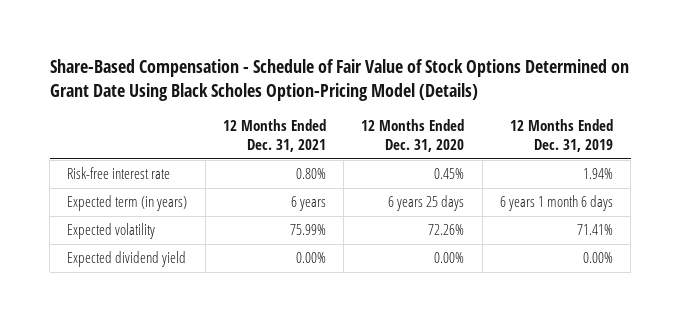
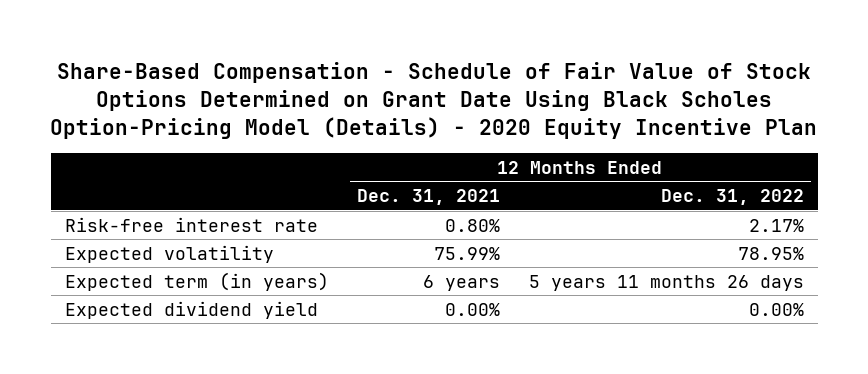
[49,59,629,101] Share-Based Compensation - Schedule of Fair Value of Stock Options Determined on Grant Date Using Black Scholes Option-Pricing Model (Details) -> [50,61,818,139] Share-Based Compensation - Schedule of Fair Value of Stock Options Determined on Grant Date Using Black Scholes Option-Pricing Model (Details) - 2020 Equity Incentive Plan
[361,119,465,153] 12 Months Ended Dec. 31, 2020 -> none
[509,119,613,153] 12 Months Ended Dec. 31, 2019 -> none
none -> [660,189,804,206] Dec. 31, 2022
[67,195,188,212] Expected term (in years) -> [64,271,329,291] Expected term (in years)

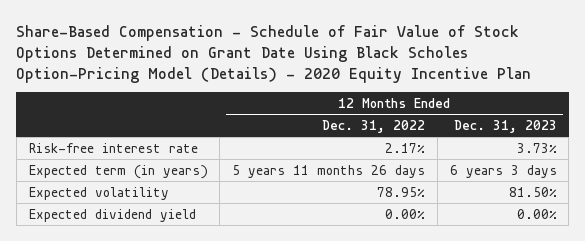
[357,189,501,206] Dec. 31, 2021 -> none
none -> [453,119,557,133] Dec. 31, 2023
[64,244,274,263] Expected volatility -> [28,186,169,200] Expected volatility

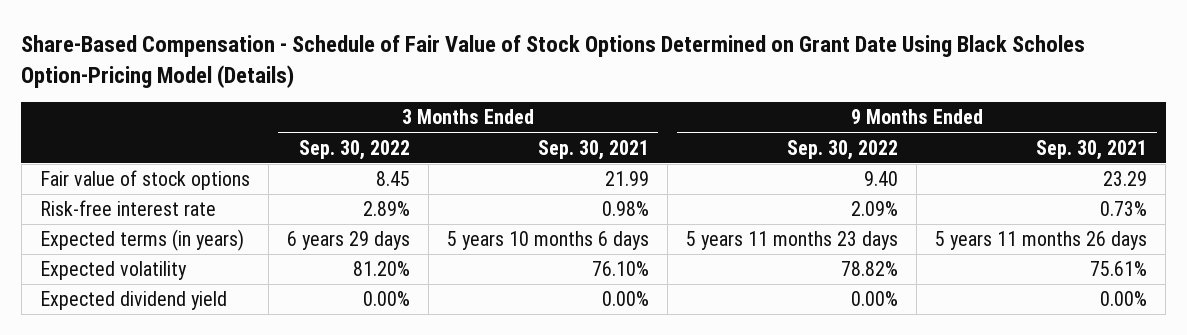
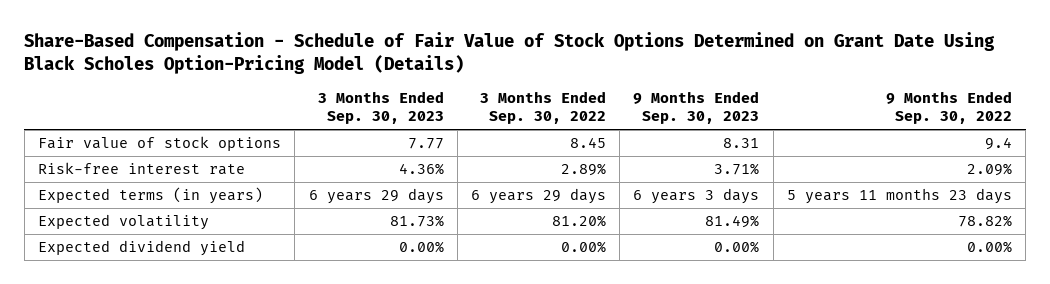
[537,139,649,160] Sep. 30, 2021 -> none
[1036,139,1148,160] Sep. 30, 2021 -> none
none -> [317,90,444,125] 3 Months Ended Sep. 30, 2023
none -> [633,90,760,125] 9 Months Ended Sep. 30, 2023
[864,171,899,187] 9.40 -> [984,137,1012,151] 9.4

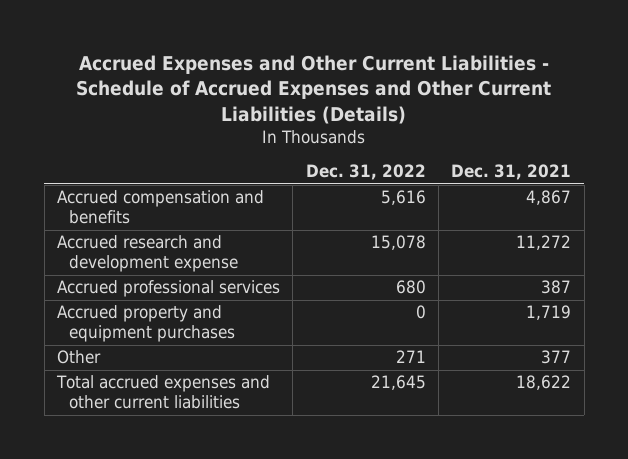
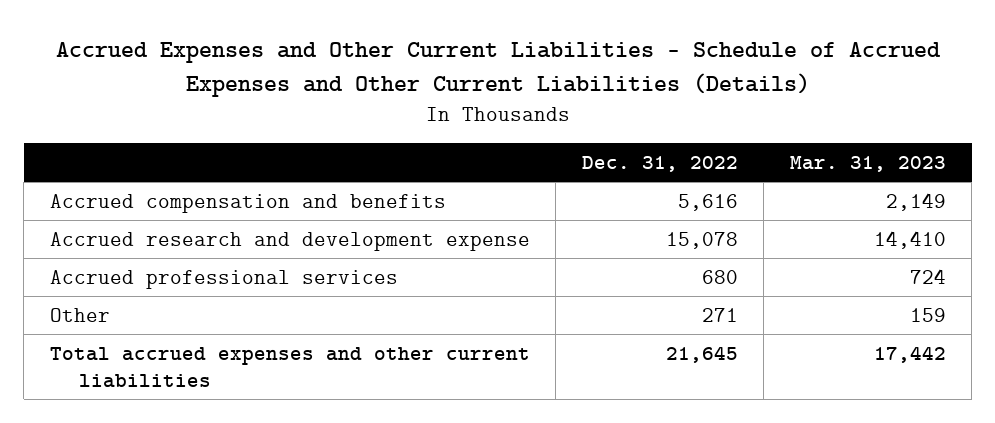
[451,164,572,181] Dec. 31, 2021 -> none
none -> [789,155,946,172] Mar. 31, 2023
[57,305,235,343] Accrued property and equipment purchases -> none

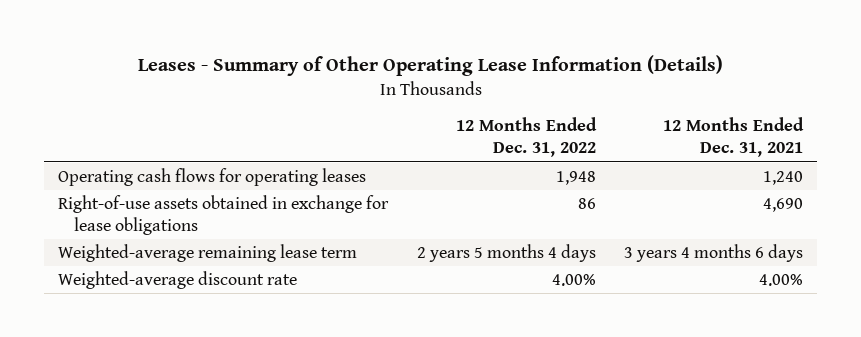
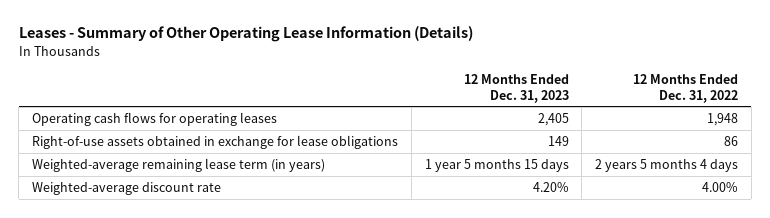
[662,117,804,158] 12 Months Ended Dec. 31, 2021 -> none
none -> [463,74,569,103] 12 Months Ended Dec. 31, 2023
[58,244,358,263] Weighted-average remaining lease term -> [32,158,326,173] Weighted-average remaining lease term (in years)

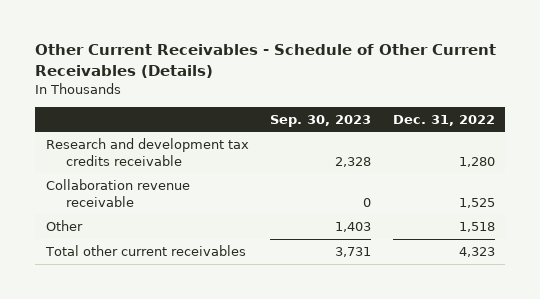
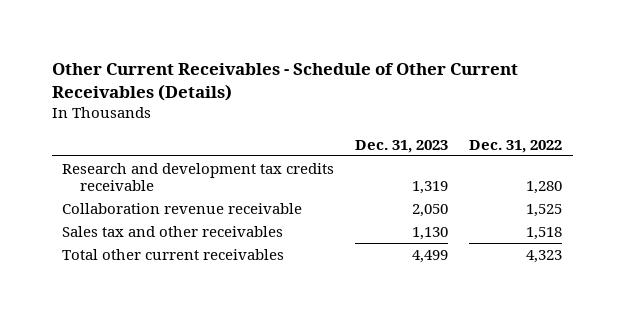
[270,114,372,127] Sep. 30, 2023 -> none
none -> [355,139,449,153] Dec. 31, 2023
[45,220,83,232] Other -> [62,225,284,237] Sales tax and other receivables

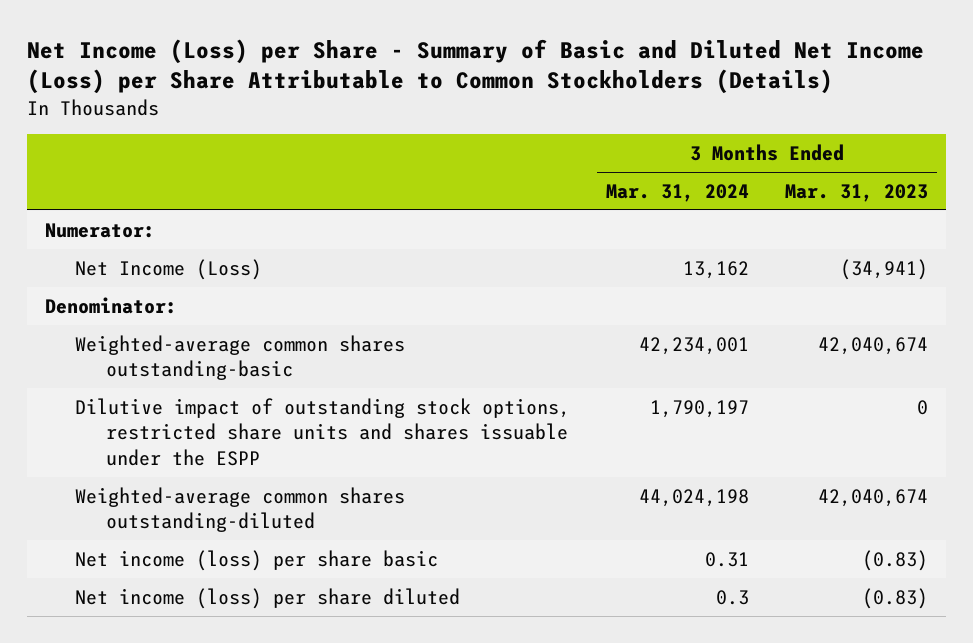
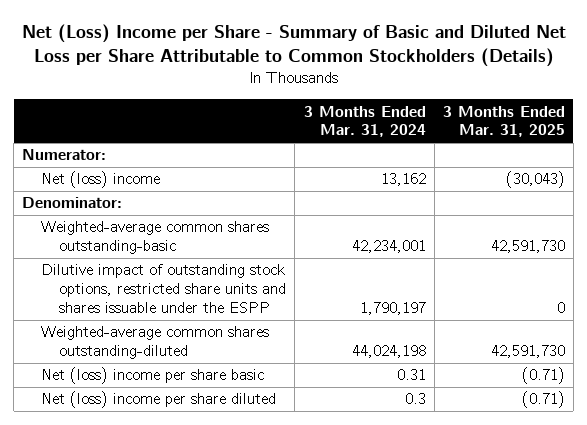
[27,38,925,95] Net Income (Loss) per Share - Summary of Basic and Diluted Net Income (Loss) per Share Attributable to Common Stockholders (Details) -> [21,24,566,68] Net (Loss) Income per Share - Summary of Basic and Diluted Net Loss per Share Attributable to Common Stockholders (Details)
[785,183,929,202] Mar. 31, 2023 -> none
none -> [442,105,565,138] 3 Months Ended Mar. 31, 2025
[75,258,263,280] Net Income (Loss) -> [40,171,160,189] Net (loss) income
[75,549,439,571] Net income (loss) per share basic -> [40,367,264,385] Net (loss) income per share basic
[75,587,461,609] Net income (loss) per share diluted -> [40,391,276,409] Net (loss) income per share diluted

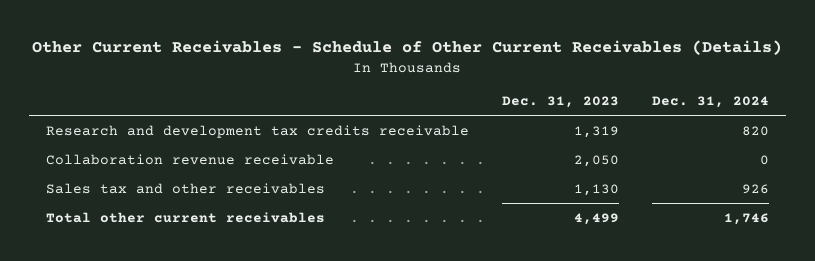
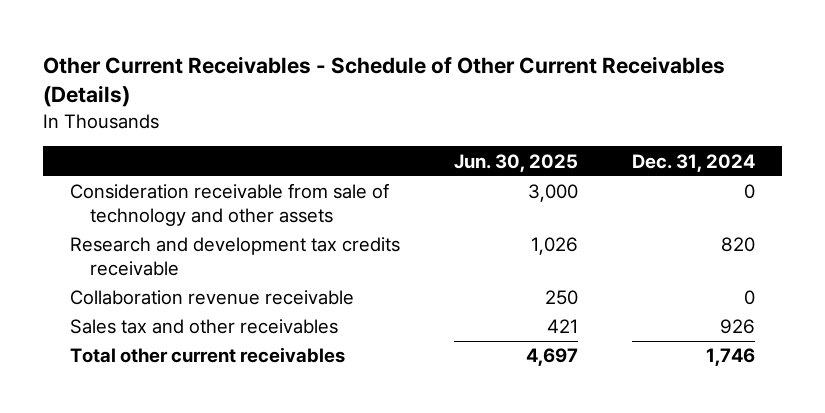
[501,96,619,109] Dec. 31, 2023 -> none
none -> [453,153,578,172] Jun. 30, 2025
none -> [70,183,390,226] Consideration receivable from sale of technology and other assets

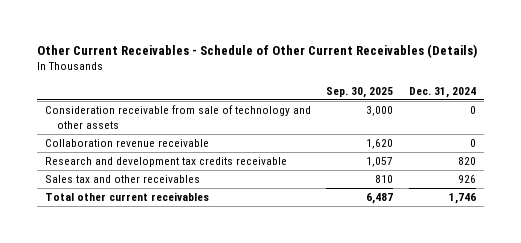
[453,153,578,172] Jun. 30, 2025 -> none
none -> [326,86,394,98] Sep. 30, 2025
[70,237,401,276] Research and development tax credits receivable -> [44,157,287,168] Research and development tax credits receivable

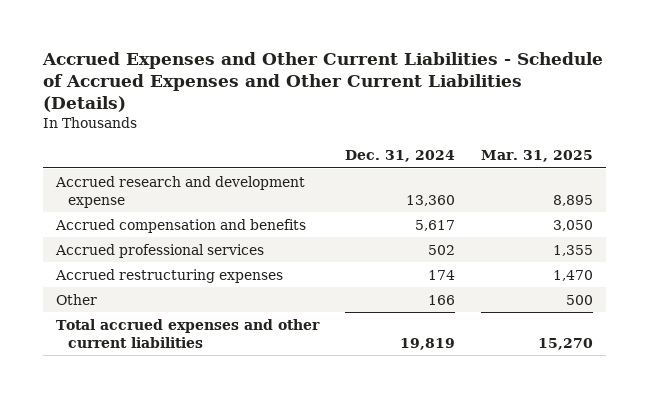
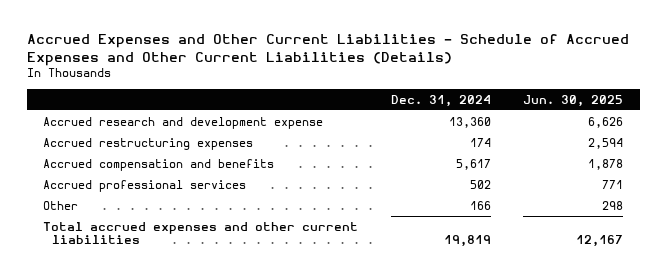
[480,150,593,163] Mar. 31, 2025 -> none
none -> [523,94,624,107] Jun. 30, 2025
[55,268,284,283] Accrued restructuring expenses -> [43,137,254,150] Accrued restructuring expenses

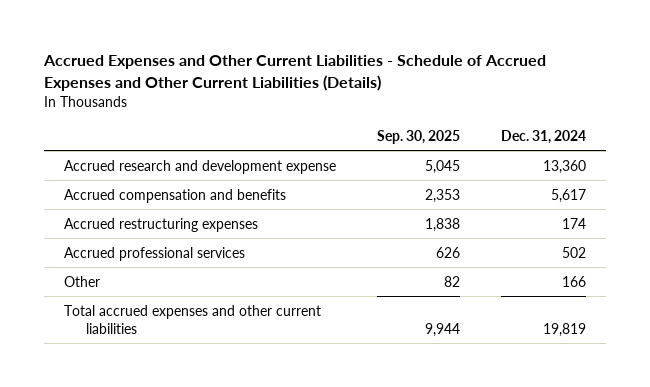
[523,94,624,107] Jun. 30, 2025 -> none
none -> [377,129,461,144] Sep. 30, 2025
[43,137,254,150] Accrued restructuring expenses -> [64,217,259,232] Accrued restructuring expenses

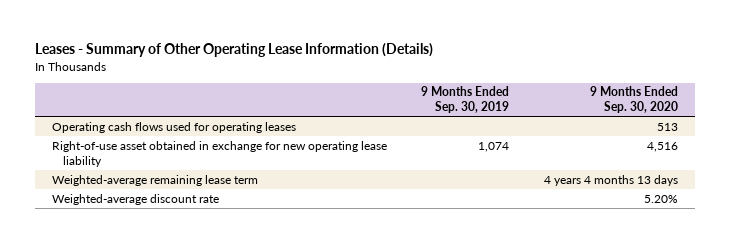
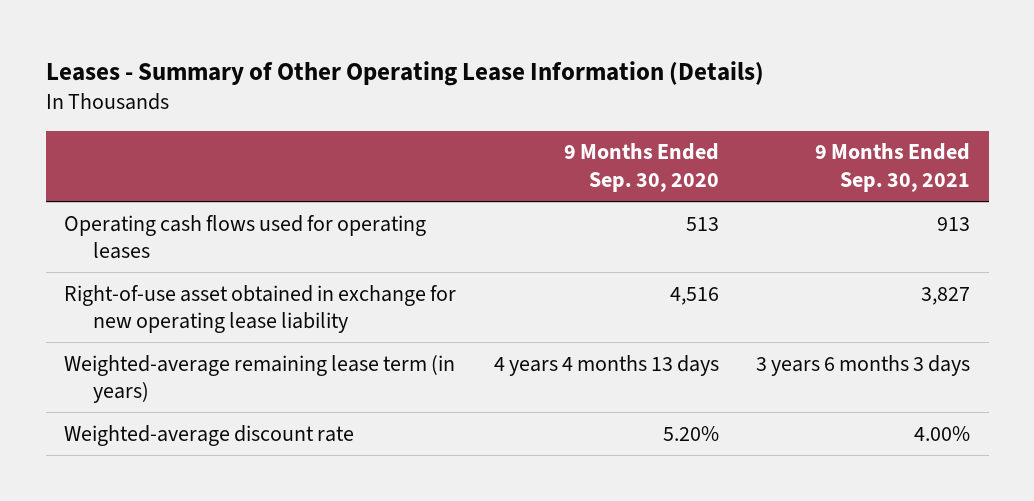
[421,86,510,114] 9 Months Ended Sep. 30, 2019 -> none
none -> [814,143,970,193] 9 Months Ended Sep. 30, 2021
[52,174,259,186] Weighted-average remaining lease term -> [64,354,456,404] Weighted-average remaining lease term (in years)

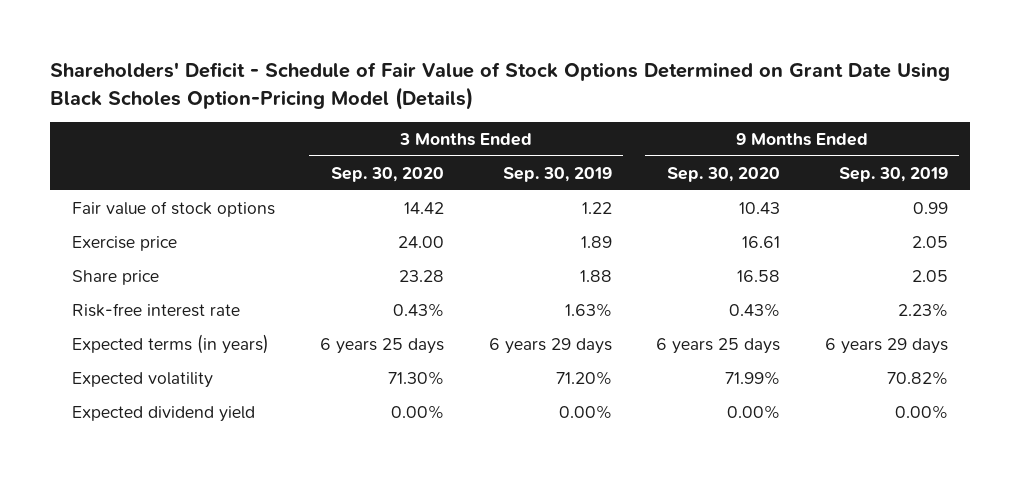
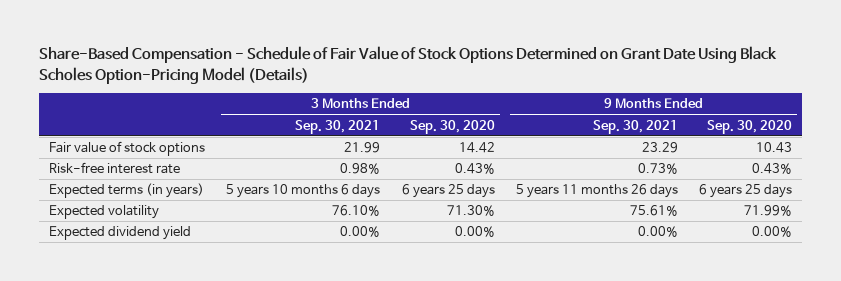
[49,62,950,110] Shareholders' Deficit - Schedule of Fair Value of Stock Options Determined on Grant Date Using Black Scholes Option-Pricing Model (Details) -> [38,46,777,84] Share-Based Compensation - Schedule of Fair Value of Stock Options Determined on Grant Date Using Black Scholes Option-Pricing Model (Details)
[502,166,612,182] Sep. 30, 2019 -> none
[838,166,948,182] Sep. 30, 2019 -> none
none -> [295,119,381,134] Sep. 30, 2021
none -> [592,119,678,134] Sep. 30, 2021
[72,235,178,251] Exercise price -> none
[72,269,160,285] Share price -> none

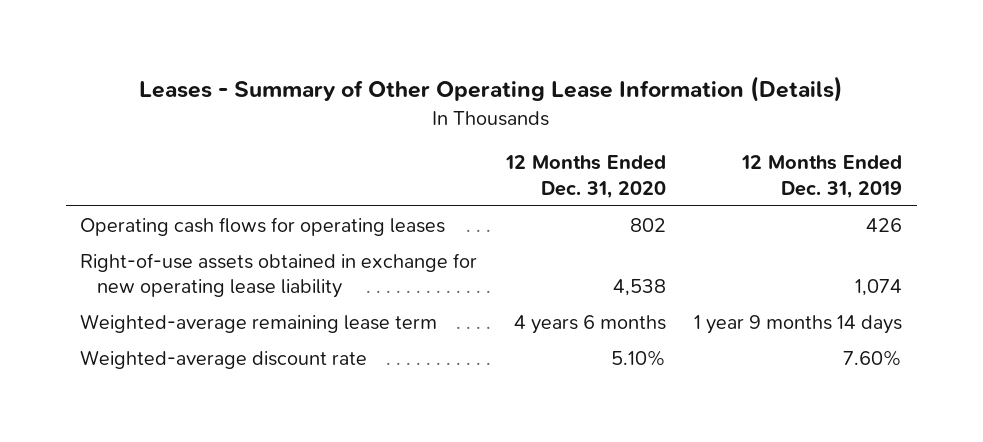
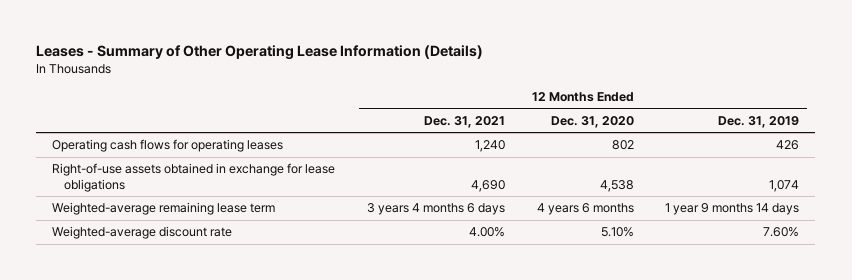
none -> [423,115,505,128] Dec. 31, 2021
[80,252,478,298] Right-of-use assets obtained in exchange for new operating lease liability -> [52,163,336,192] Right-of-use assets obtained in exchange for lease obligations

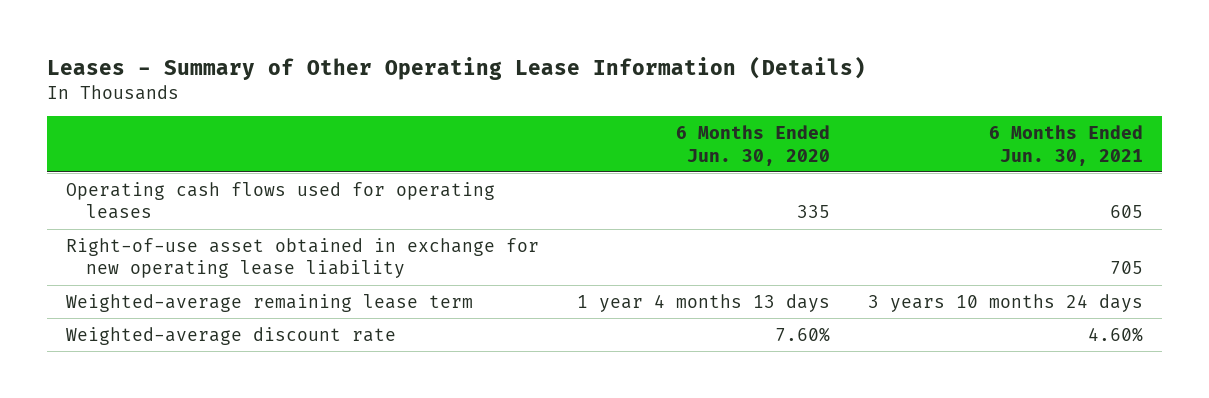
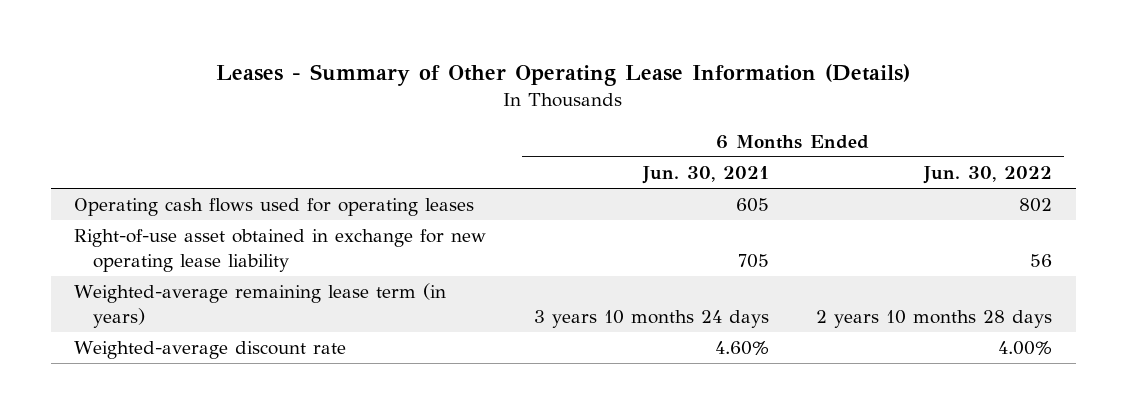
[676,124,831,166] 6 Months Ended Jun. 30, 2020 -> none
none -> [923,166,1053,185] Jun. 30, 2022
[66,293,474,312] Weighted-average remaining lease term -> [74,283,447,329] Weighted-average remaining lease term (in years)

